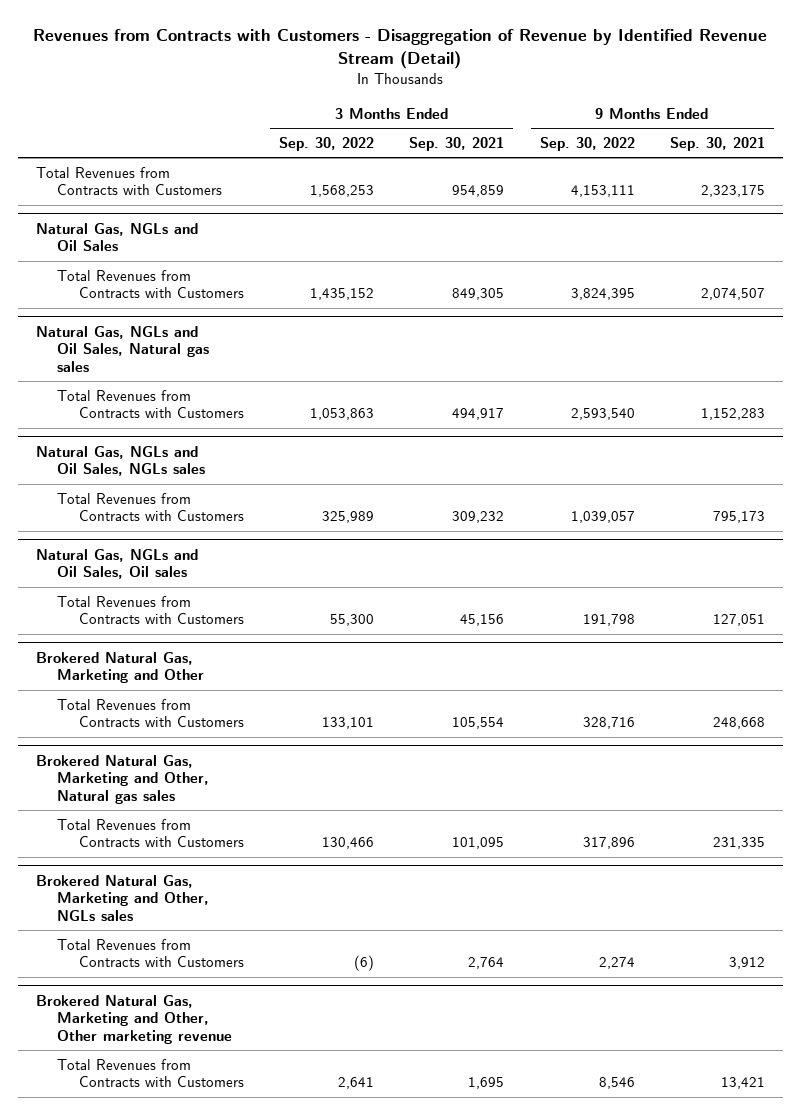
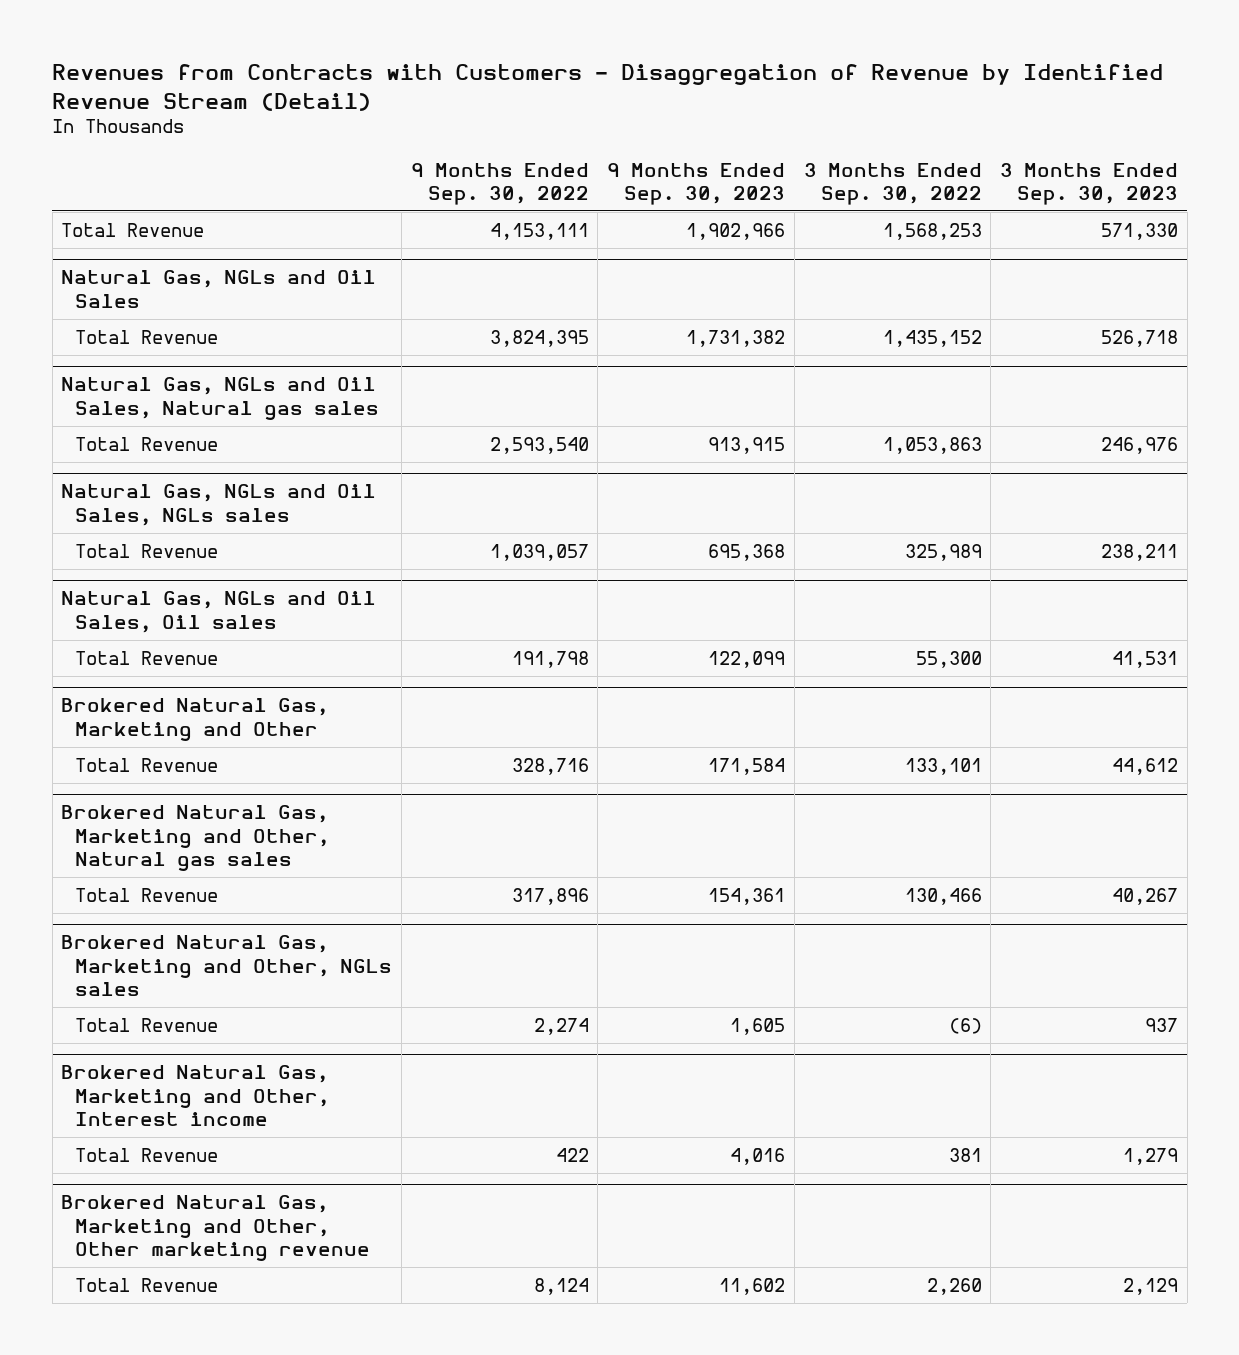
[409,136,505,151] Sep. 30, 2021 -> none
[670,136,766,151] Sep. 30, 2021 -> none
none -> [607,162,786,205] 9 Months Ended Sep. 30, 2023
none -> [1000,162,1179,205] 3 Months Ended Sep. 30, 2023
[35,166,223,196] Total Revenues from Contracts with Customers -> [61,222,205,237] Total Revenue
[57,269,244,299] Total Revenues from Contracts with Customers -> [74,329,218,344] Total Revenue
[57,389,244,419] Total Revenues from Contracts with Customers -> [74,436,218,451] Total Revenue
[57,492,244,522] Total Revenues from Contracts with Customers -> [74,543,218,558] Total Revenue
[57,595,244,625] Total Revenues from Contracts with Customers -> [74,650,218,665] Total Revenue
[57,698,244,728] Total Revenues from Contracts with Customers -> [74,757,218,772] Total Revenue
[57,818,244,848] Total Revenues from Contracts with Customers -> [74,887,218,902] Total Revenue
[57,938,244,968] Total Revenues from Contracts with Customers -> [74,1017,218,1032] Total Revenue
none -> [61,1065,329,1126] Brokered Natural Gas, Marketing and Other, Interest income
none -> [74,1147,218,1162] Total Revenue
[57,1058,244,1088] Total Revenues from Contracts with Customers -> none
none -> [74,1277,218,1292] Total Revenue

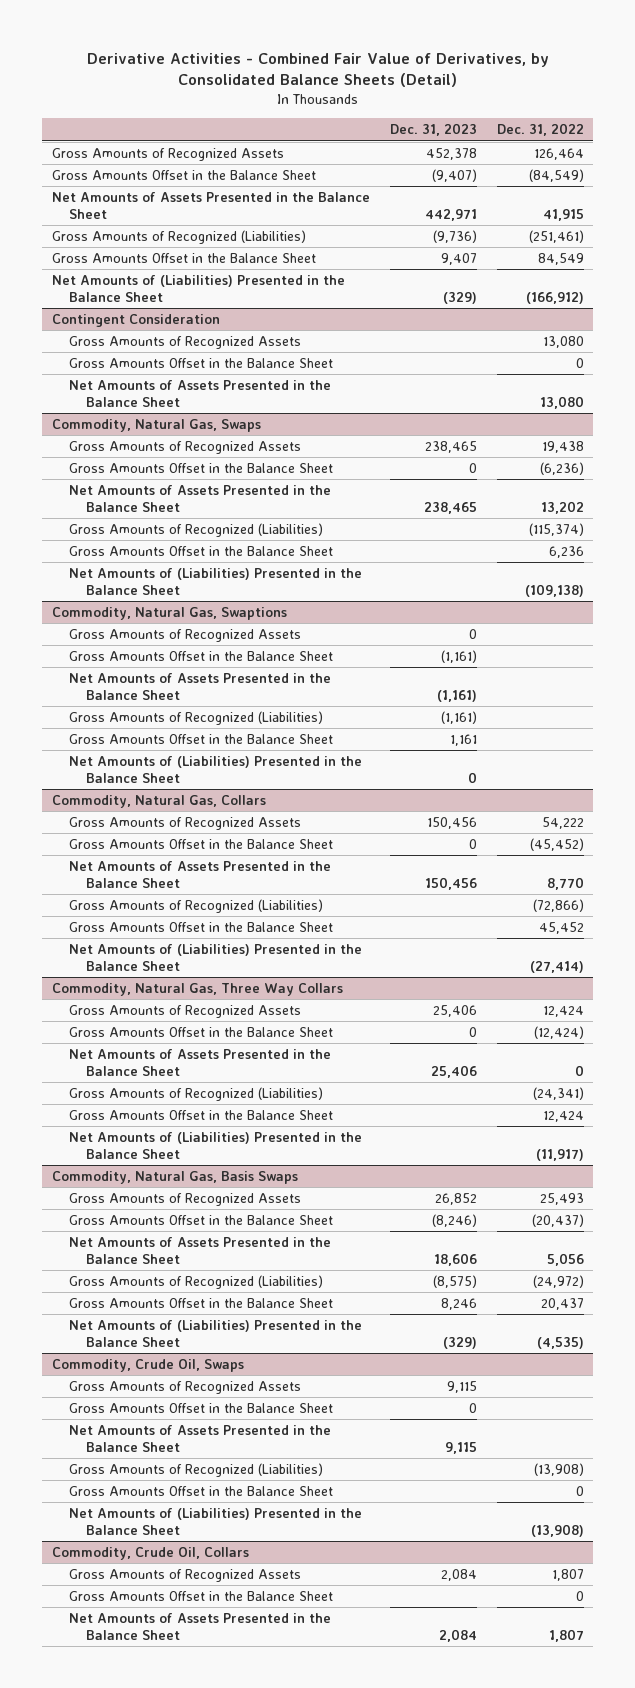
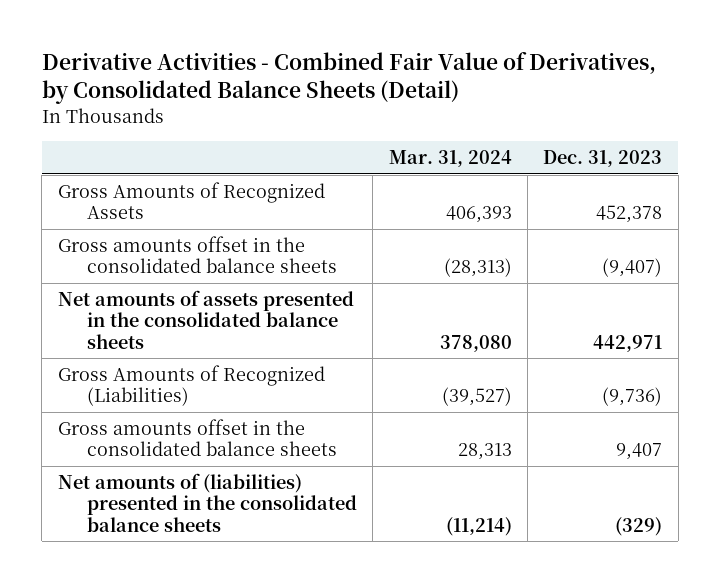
[496,123,584,137] Dec. 31, 2022 -> none
none -> [388,150,512,168] Mar. 31, 2024
[51,169,316,180] Gross Amounts Offset in the Balance Sheet -> [57,236,337,274] Gross amounts offset in the consolidated balance sheets
[51,191,370,220] Net Amounts of Assets Presented in the Balance Sheet -> [57,290,354,349] Net amounts of assets presented in the consolidated balance sheets
[51,313,220,327] Contingent Consideration -> none
[68,335,301,349] Gross Amounts of Recognized Assets -> none
[68,357,333,368] Gross Amounts Offset in the Balance Sheet -> none
[68,379,331,408] Net Amounts of Assets Presented in the Balance Sheet -> none
[51,418,261,432] Commodity, Natural Gas, Swaps -> none
[68,440,301,454] Gross Amounts of Recognized Assets -> none
[68,462,333,473] Gross Amounts Offset in the Balance Sheet -> none
[68,484,331,513] Net Amounts of Assets Presented in the Balance Sheet -> none
[68,522,323,537] Gross Amounts of Recognized (Liabilities) -> none
[68,545,333,556] Gross Amounts Offset in the Balance Sheet -> none
[68,567,362,596] Net Amounts of (Liabilities) Presented in the Balance Sheet -> none
[51,606,287,620] Commodity, Natural Gas, Swaptions -> none
[68,628,301,642] Gross Amounts of Recognized Assets -> none
[68,650,333,661] Gross Amounts Offset in the Balance Sheet -> none
[68,672,331,701] Net Amounts of Assets Presented in the Balance Sheet -> none
[68,710,323,725] Gross Amounts of Recognized (Liabilities) -> none
[68,733,333,744] Gross Amounts Offset in the Balance Sheet -> none
[68,755,362,784] Net Amounts of (Liabilities) Presented in the Balance Sheet -> none
[51,794,266,808] Commodity, Natural Gas, Collars -> none
[68,816,301,830] Gross Amounts of Recognized Assets -> none
[68,838,333,849] Gross Amounts Offset in the Balance Sheet -> none
[68,860,331,889] Net Amounts of Assets Presented in the Balance Sheet -> none
[68,898,323,913] Gross Amounts of Recognized (Liabilities) -> none
[68,921,333,932] Gross Amounts Offset in the Balance Sheet -> none
[68,943,362,972] Net Amounts of (Liabilities) Presented in the Balance Sheet -> none
[51,982,343,996] Commodity, Natural Gas, Three Way Collars -> none
[68,1004,301,1018] Gross Amounts of Recognized Assets -> none
[68,1026,333,1037] Gross Amounts Offset in the Balance Sheet -> none
[68,1048,331,1077] Net Amounts of Assets Presented in the Balance Sheet -> none
[68,1086,323,1101] Gross Amounts of Recognized (Liabilities) -> none
[68,1109,333,1120] Gross Amounts Offset in the Balance Sheet -> none
[68,1131,362,1160] Net Amounts of (Liabilities) Presented in the Balance Sheet -> none
[51,1170,298,1184] Commodity, Natural Gas, Basis Swaps -> none
[68,1192,301,1206] Gross Amounts of Recognized Assets -> none
[68,1214,333,1225] Gross Amounts Offset in the Balance Sheet -> none
[68,1236,331,1265] Net Amounts of Assets Presented in the Balance Sheet -> none
[68,1274,323,1289] Gross Amounts of Recognized (Liabilities) -> none
[68,1297,333,1308] Gross Amounts Offset in the Balance Sheet -> none
[68,1319,362,1348] Net Amounts of (Liabilities) Presented in the Balance Sheet -> none
[51,1358,244,1372] Commodity, Crude Oil, Swaps -> none
[68,1380,301,1394] Gross Amounts of Recognized Assets -> none
[68,1402,333,1413] Gross Amounts Offset in the Balance Sheet -> none
[68,1424,331,1453] Net Amounts of Assets Presented in the Balance Sheet -> none
[68,1462,323,1477] Gross Amounts of Recognized (Liabilities) -> none
[68,1485,333,1496] Gross Amounts Offset in the Balance Sheet -> none
[68,1507,362,1536] Net Amounts of (Liabilities) Presented in the Balance Sheet -> none
[51,1546,249,1560] Commodity, Crude Oil, Collars -> none
[68,1568,301,1582] Gross Amounts of Recognized Assets -> none
[68,1590,333,1601] Gross Amounts Offset in the Balance Sheet -> none
[68,1612,331,1641] Net Amounts of Assets Presented in the Balance Sheet -> none
[51,252,316,263] Gross Amounts Offset in the Balance Sheet -> [57,419,337,457] Gross amounts offset in the consolidated balance sheets
[51,274,345,303] Net Amounts of (Liabilities) Presented in the Balance Sheet -> [57,473,357,532] Net amounts of (liabilities) presented in the consolidated balance sheets

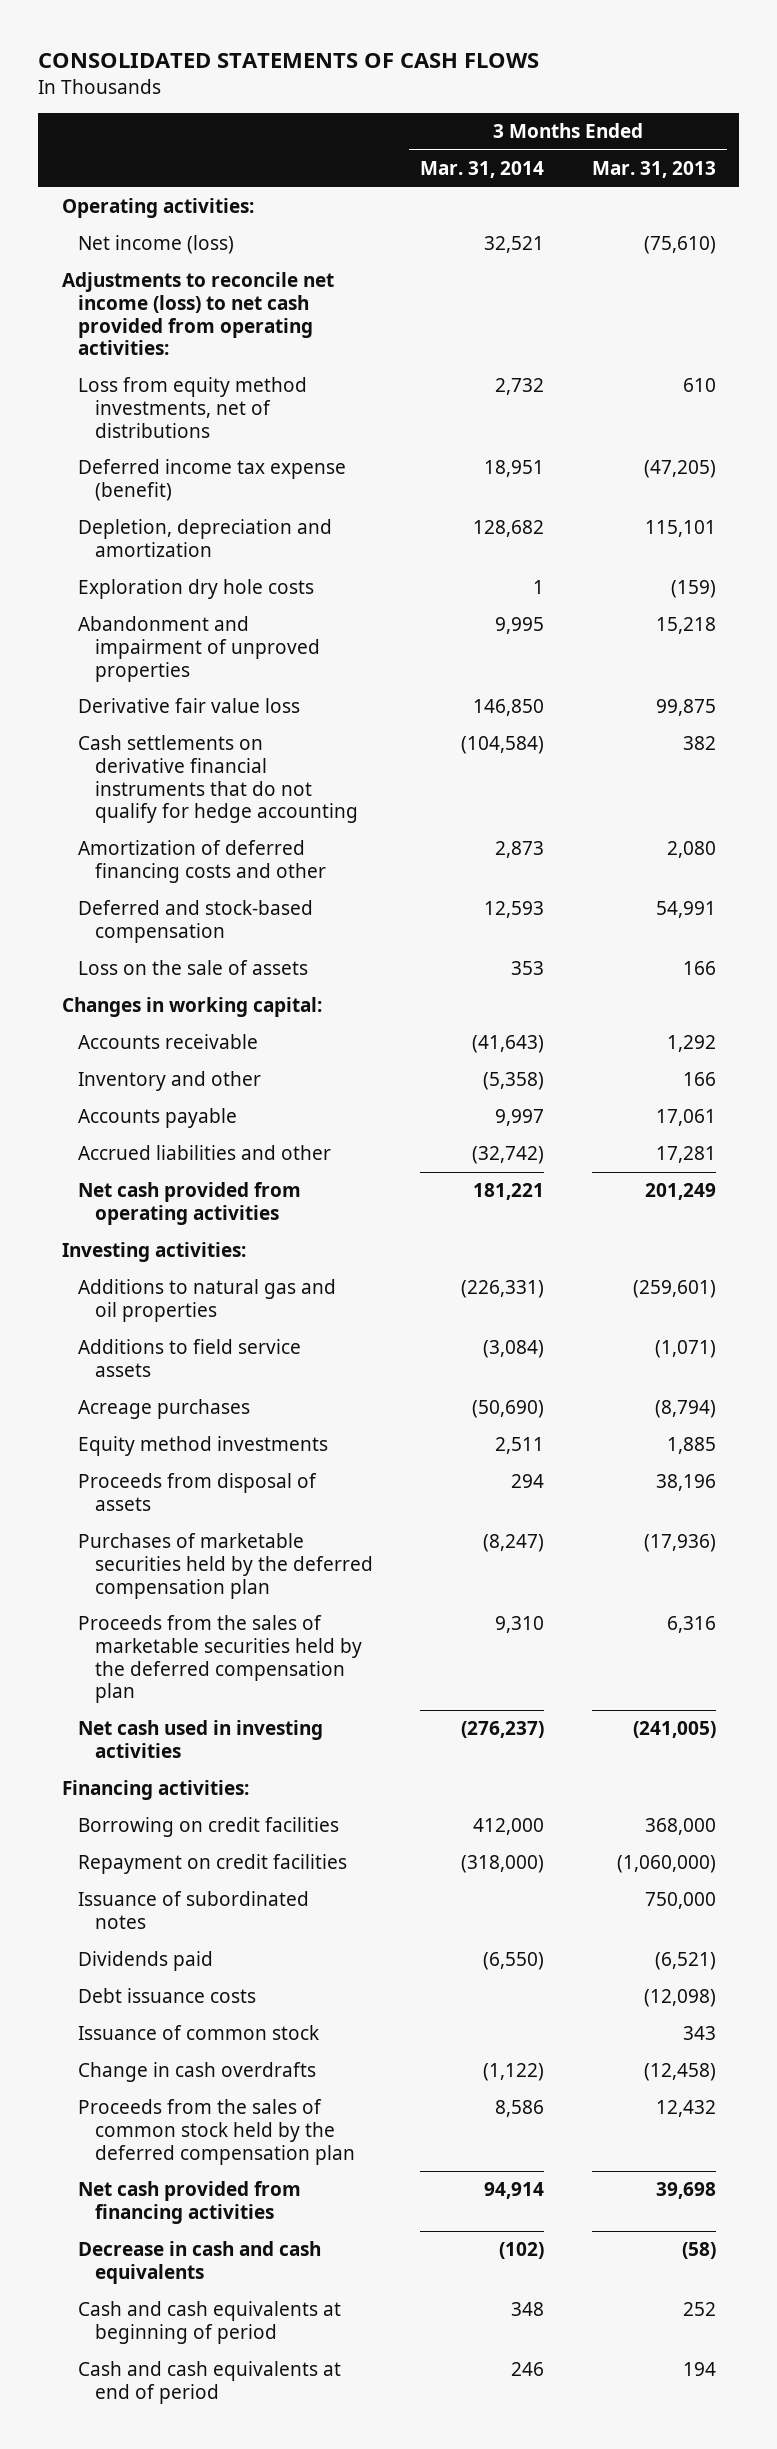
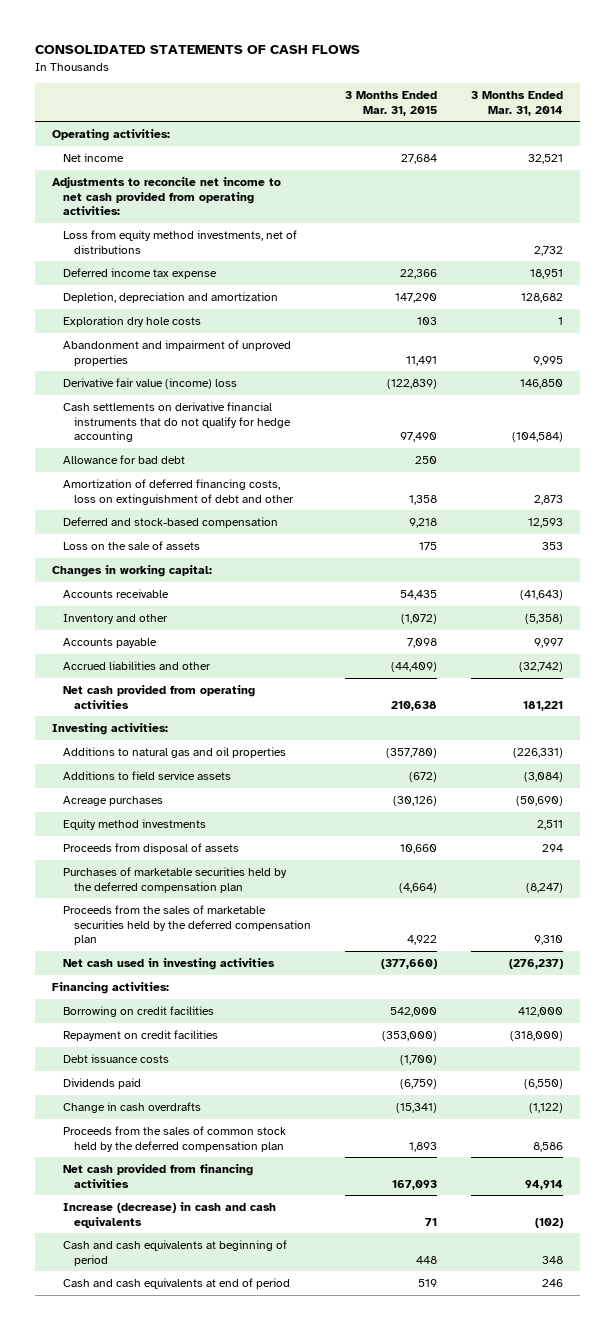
[591,161,716,179] Mar. 31, 2013 -> none
none -> [345,90,438,116] 3 Months Ended Mar. 31, 2015
[78,235,235,255] Net income (loss) -> [63,152,125,162] Net income
[61,272,334,356] Adjustments to reconcile net income (loss) to net cash provided from operating activities: -> [52,176,282,216] Adjustments to reconcile net income to net cash provided from operating activities:
[78,459,347,502] Deferred income tax expense (benefit) -> [63,267,218,279] Deferred income tax expense
[78,698,301,714] Derivative fair value loss -> [63,377,238,389] Derivative fair value (income) loss
none -> [63,454,186,464] Allowance for bad debt
[78,840,327,884] Amortization of deferred financing costs and other -> [63,478,295,505] Amortization of deferred financing costs, loss on extinguishment of debt and other
[78,1891,310,1930] Issuance of subordinated notes -> none
[78,2025,320,2041] Issuance of common stock -> none
[78,1951,214,1972] Dividends paid -> [63,1077,142,1089] Dividends paid
[78,2241,322,2285] Decrease in cash and cash equivalents -> [63,1201,277,1228] Increase (decrease) in cash and cash equivalents

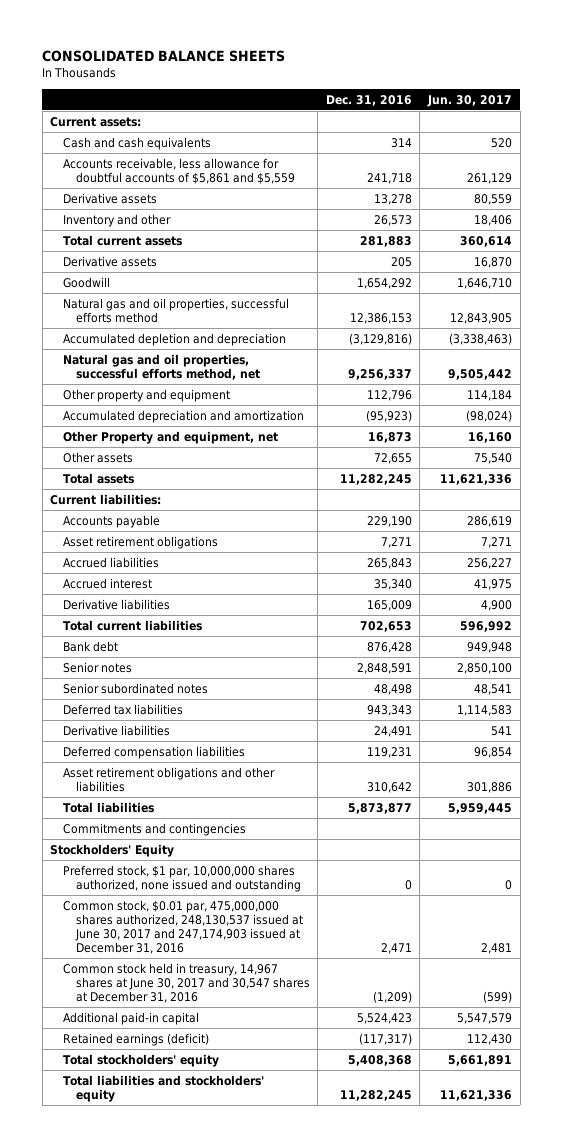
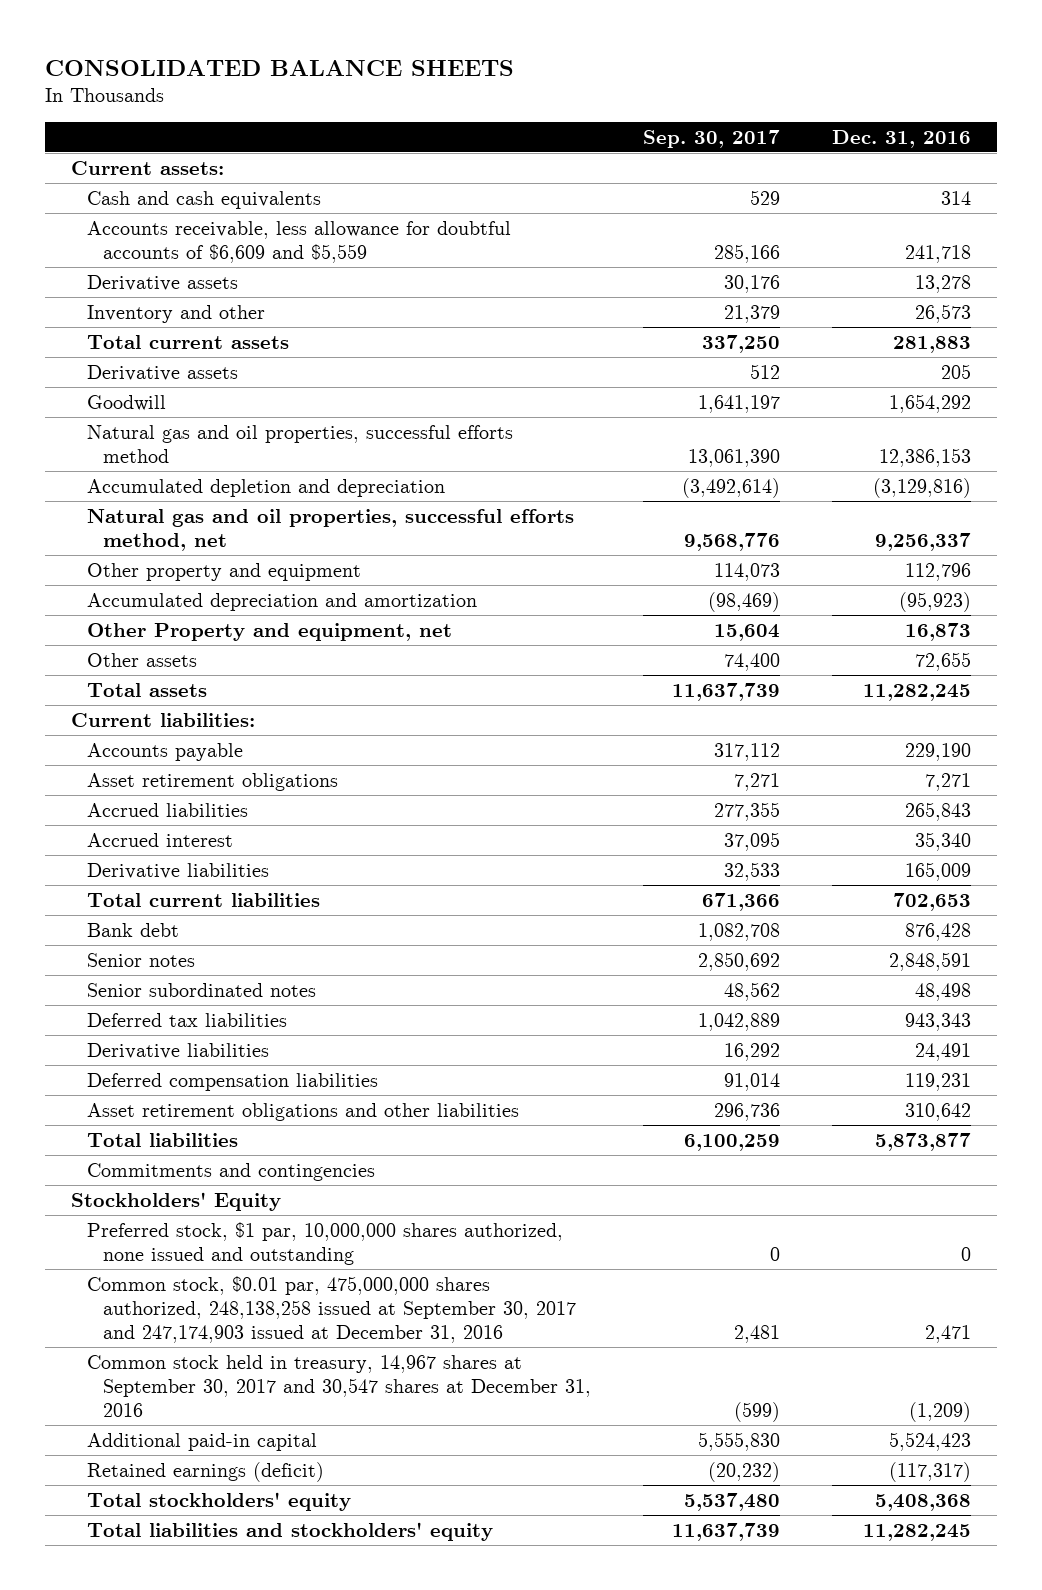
[426,94,512,107] Jun. 30, 2017 -> none
none -> [643,129,781,148] Sep. 30, 2017
[62,157,295,184] Accounts receivable, less allowance for doubtful accounts of $5,861 and $5,559 -> [87,220,512,263] Accounts receivable, less allowance for doubtful accounts of $6,609 and $5,559
[62,899,303,954] Common stock, $0.01 par, 475,000,000 shares authorized, 248,130,537 issued at June 30, 2017 and 247,174,903 issued at December 31, 2016 -> [87,1275,577,1344] Common stock, $0.01 par, 475,000,000 shares authorized, 248,138,258 issued at September 30, 2017 and 247,174,903 issued at December 31, 2016
[62,962,310,1003] Common stock held in treasury, 14,967 shares at June 30, 2017 and 30,547 shares at December 31, 2016 -> [87,1354,592,1418] Common stock held in treasury, 14,967 shares at September 30, 2017 and 30,547 shares at December 31, 2016

